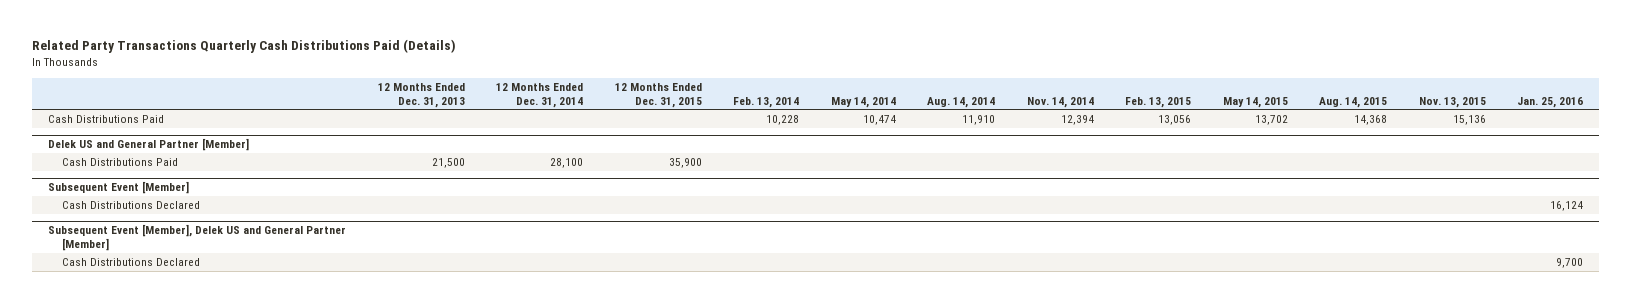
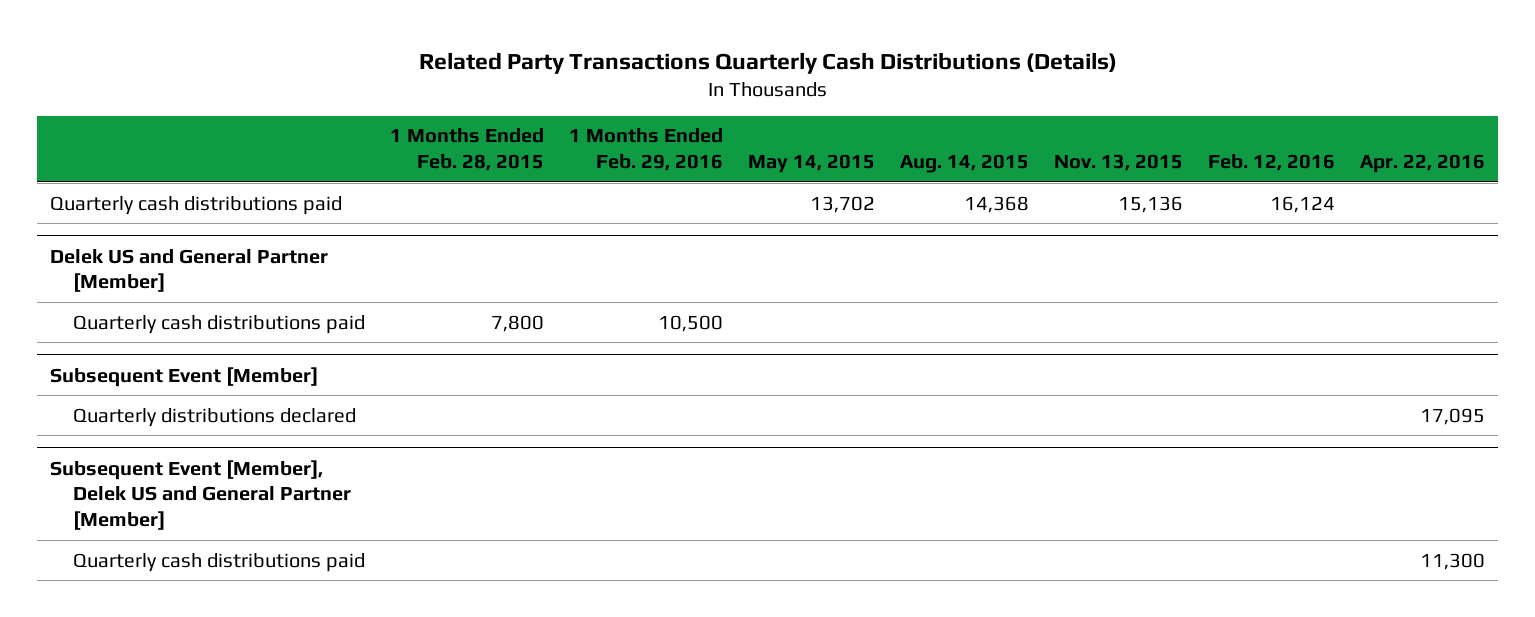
[32,39,457,54] Related Party Transactions Quarterly Cash Distributions Paid (Details) -> [418,51,1117,74] Related Party Transactions Quarterly Cash Distributions (Details)
[377,82,465,108] 12 Months Ended Dec. 31, 2013 -> none
[496,82,584,108] 12 Months Ended Dec. 31, 2014 -> none
[614,82,702,108] 12 Months Ended Dec. 31, 2015 -> none
[733,96,800,108] Feb. 13, 2014 -> none
[830,96,896,108] May 14, 2014 -> none
[927,96,996,108] Aug. 14, 2014 -> none
[1026,96,1094,108] Nov. 14, 2014 -> none
[1125,96,1192,108] Feb. 13, 2015 -> none
[1517,96,1584,108] Jan. 25, 2016 -> none
none -> [390,128,545,172] 1 Months Ended Feb. 28, 2015
none -> [569,128,724,172] 1 Months Ended Feb. 29, 2016
none -> [1208,154,1336,172] Feb. 12, 2016
none -> [1360,154,1486,174] Apr. 22, 2016
[48,114,165,123] Cash Distributions Paid -> [49,195,342,215] Quarterly cash distributions paid
[61,157,178,166] Cash Distributions Paid -> [73,314,366,334] Quarterly cash distributions paid
[61,200,200,209] Cash Distributions Declared -> [73,407,357,427] Quarterly distributions declared
[61,257,200,266] Cash Distributions Declared -> none
none -> [73,552,366,572] Quarterly cash distributions paid

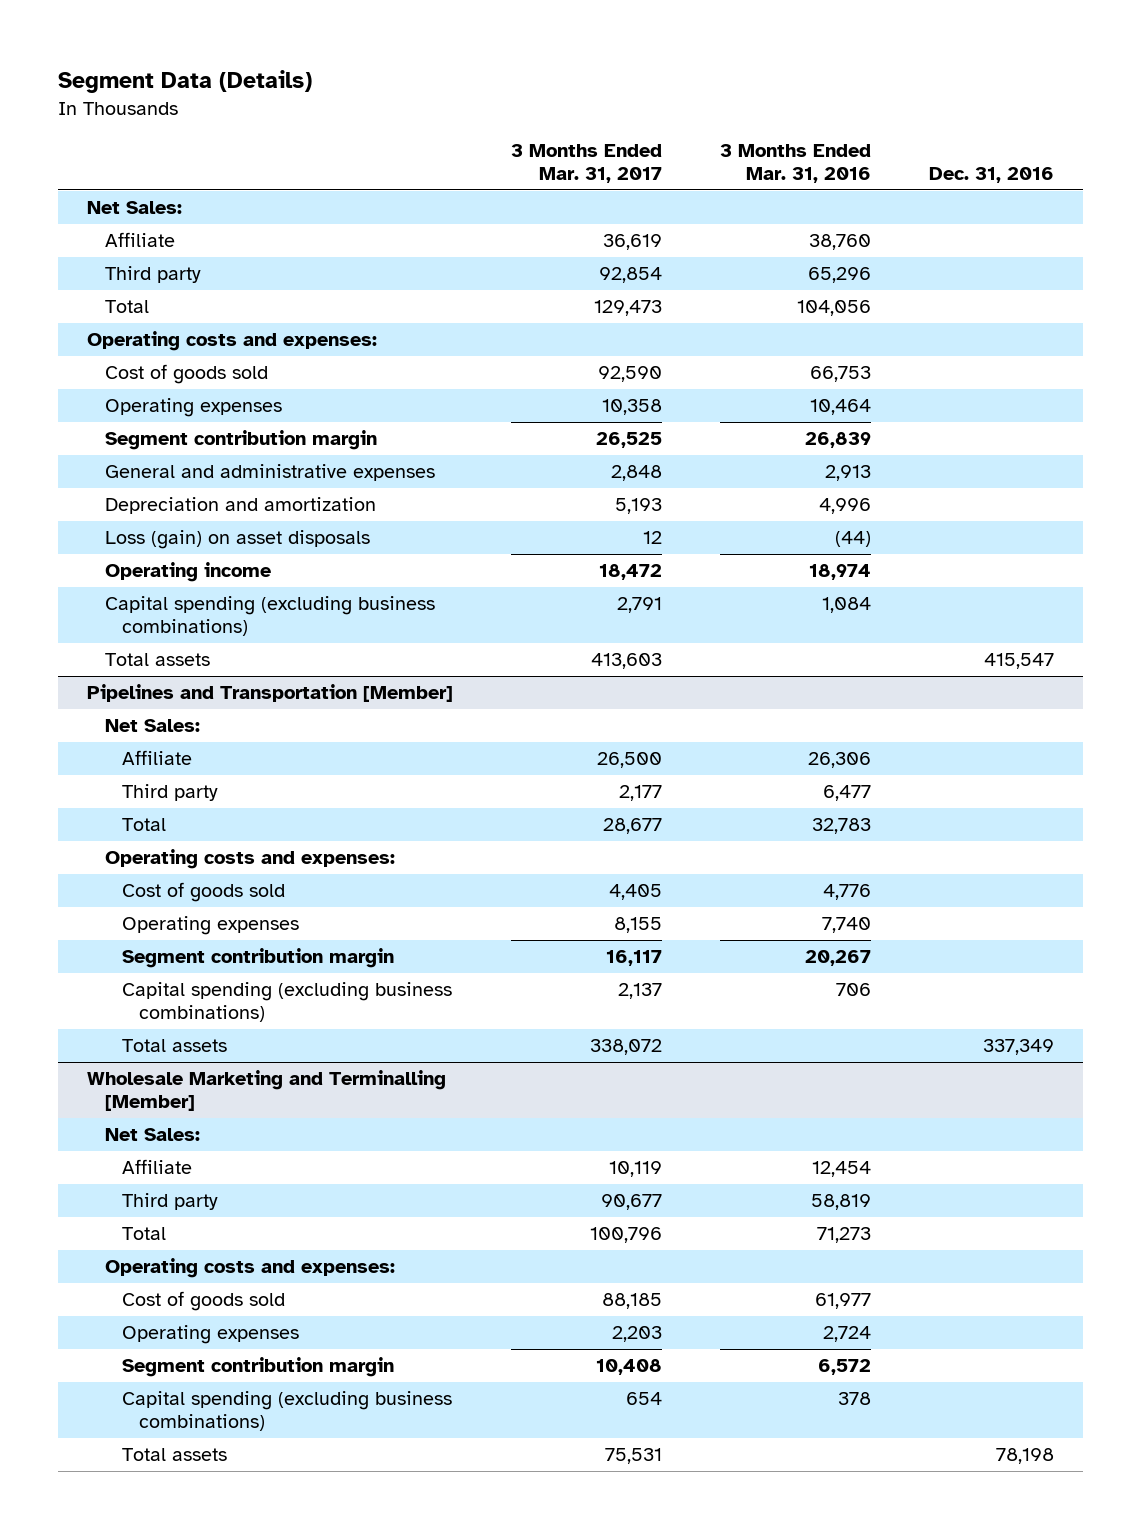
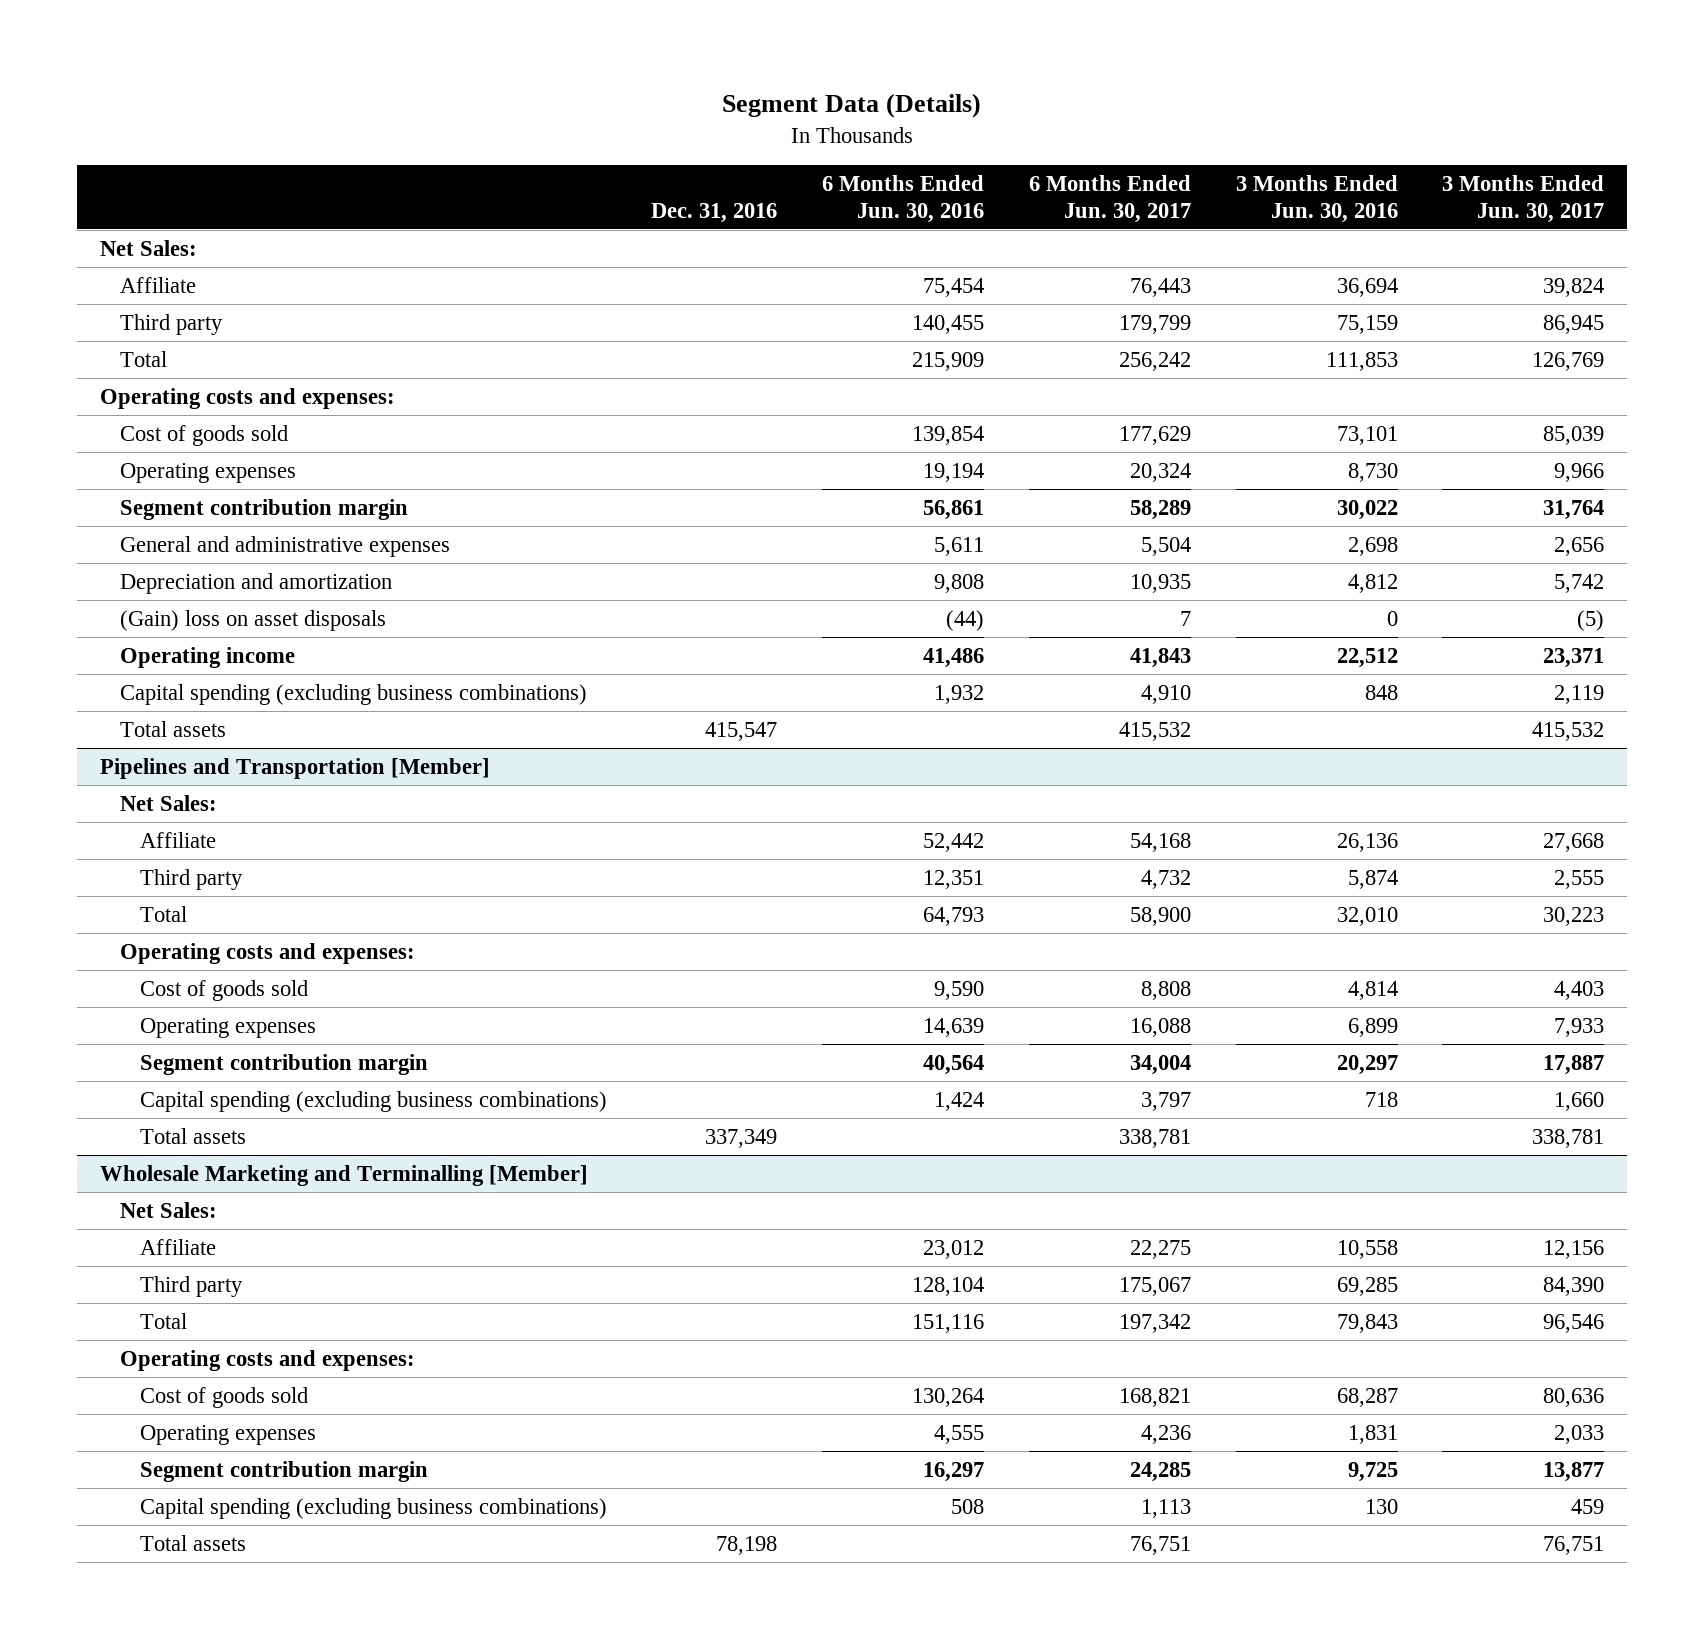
[511,143,663,184] 3 Months Ended Mar. 31, 2017 -> none
[719,143,871,184] 3 Months Ended Mar. 31, 2016 -> none
none -> [822,175,985,223] 6 Months Ended Jun. 30, 2016
none -> [1028,175,1191,223] 6 Months Ended Jun. 30, 2017
none -> [1235,175,1398,223] 3 Months Ended Jun. 30, 2016
none -> [1442,175,1605,223] 3 Months Ended Jun. 30, 2017
[104,529,370,549] Loss (gain) on asset disposals -> [119,609,386,631] (Gain) loss on asset disposals

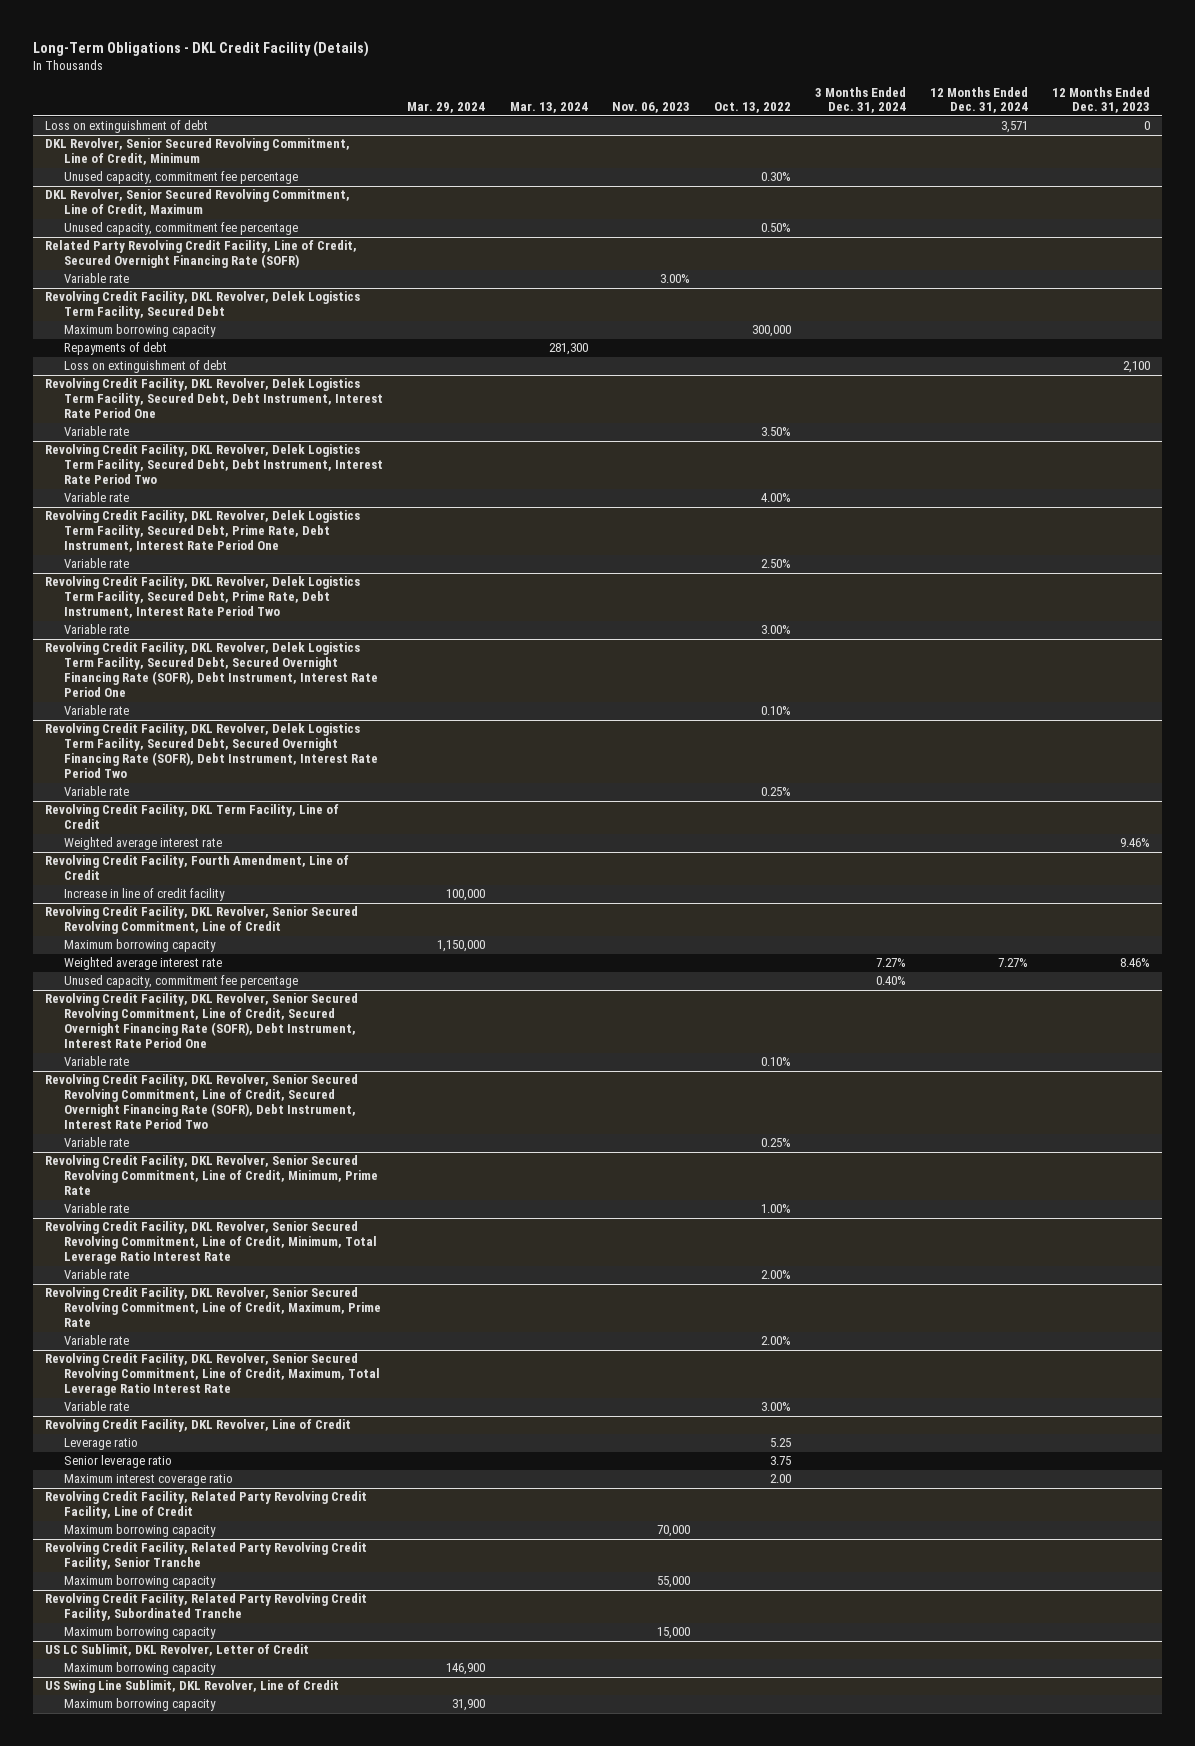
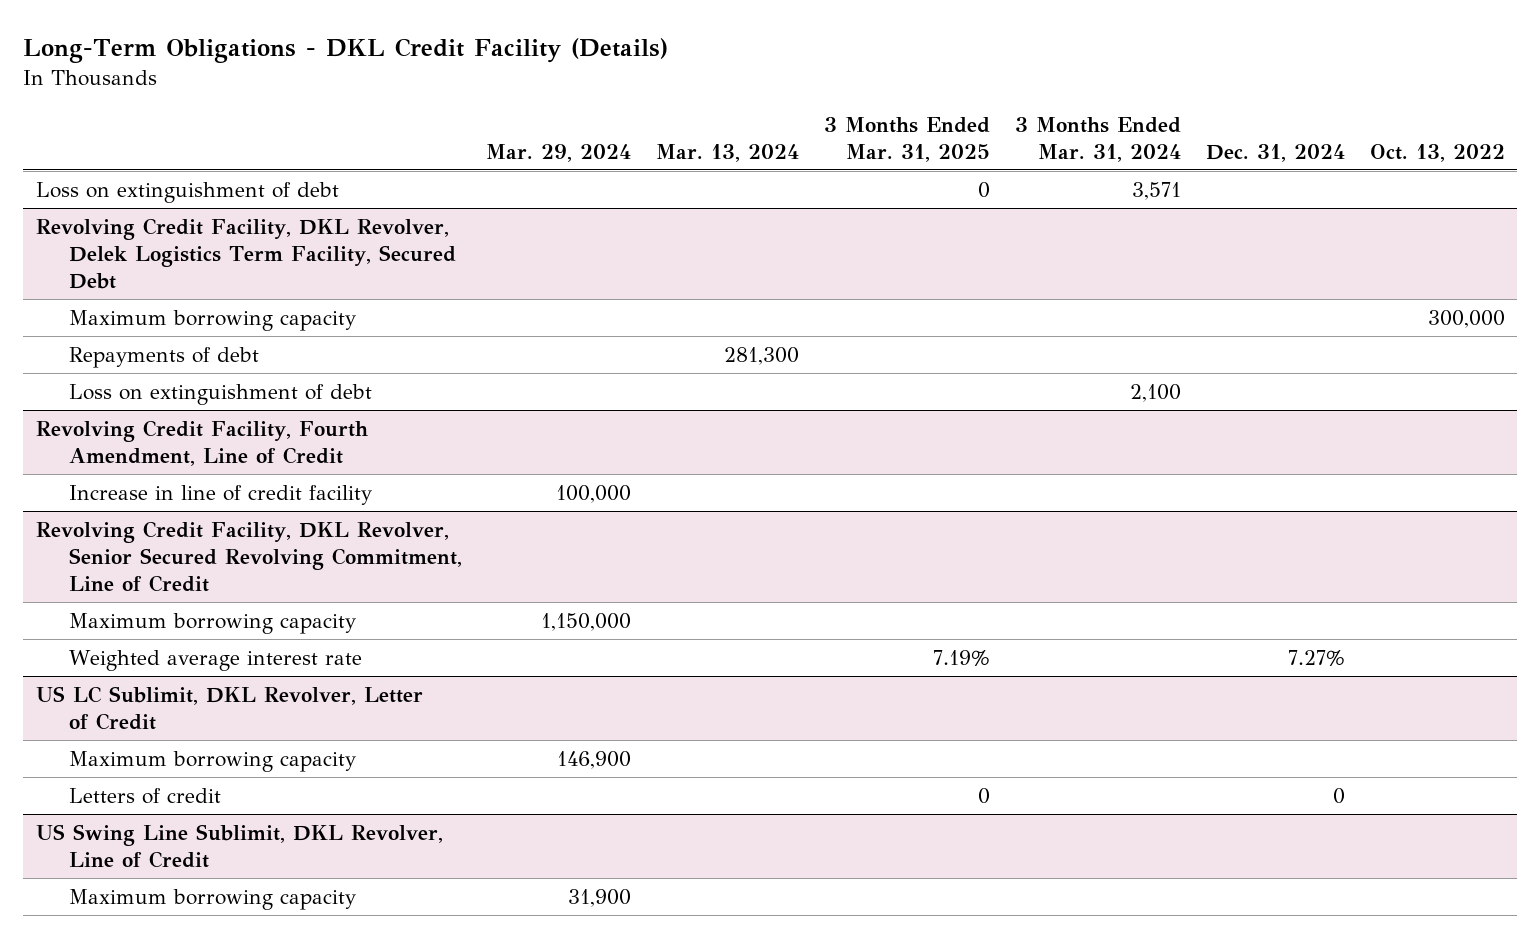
[611,102,690,114] Nov. 06, 2023 -> none
[814,86,906,114] 3 Months Ended Dec. 31, 2024 -> none
[929,86,1028,114] 12 Months Ended Dec. 31, 2024 -> none
[1052,86,1151,114] 12 Months Ended Dec. 31, 2023 -> none
none -> [824,116,991,162] 3 Months Ended Mar. 31, 2025
none -> [1014,116,1181,162] 3 Months Ended Mar. 31, 2024
none -> [1205,143,1345,162] Dec. 31, 2024
[45,138,351,166] DKL Revolver, Senior Secured Revolving Commitment, Line of Credit, Minimum -> none
[64,171,299,185] Unused capacity, commitment fee percentage -> none
[45,189,351,217] DKL Revolver, Senior Secured Revolving Commitment, Line of Credit, Maximum -> none
[64,222,299,236] Unused capacity, commitment fee percentage -> none
[45,240,358,269] Related Party Revolving Credit Facility, Line of Credit, Secured Overnight Financing Rate (SOFR) -> none
[64,273,130,284] Variable rate -> none
[45,378,384,419] Revolving Credit Facility, DKL Revolver, Delek Logistics Term Facility, Secured Debt, Debt Instrument, Interest Rate Period One -> none
[64,426,130,437] Variable rate -> none
[45,444,384,485] Revolving Credit Facility, DKL Revolver, Delek Logistics Term Facility, Secured Debt, Debt Instrument, Interest Rate Period Two -> none
[64,492,130,503] Variable rate -> none
[45,510,361,553] Revolving Credit Facility, DKL Revolver, Delek Logistics Term Facility, Secured Debt, Prime Rate, Debt Instrument, Interest Rate Period One -> none
[64,558,130,569] Variable rate -> none
[45,576,361,619] Revolving Credit Facility, DKL Revolver, Delek Logistics Term Facility, Secured Debt, Prime Rate, Debt Instrument, Interest Rate Period Two -> none
[64,624,130,635] Variable rate -> none
[45,642,379,698] Revolving Credit Facility, DKL Revolver, Delek Logistics Term Facility, Secured Debt, Secured Overnight Financing Rate (SOFR), Debt Instrument, Interest Rate Period One -> none
[64,705,130,716] Variable rate -> none
[45,723,379,779] Revolving Credit Facility, DKL Revolver, Delek Logistics Term Facility, Secured Debt, Secured Overnight Financing Rate (SOFR), Debt Instrument, Interest Rate Period Two -> none
[64,786,130,797] Variable rate -> none
[45,804,340,830] Revolving Credit Facility, DKL Term Facility, Line of Credit -> none
[64,837,223,851] Weighted average interest rate -> none
[64,975,299,989] Unused capacity, commitment fee percentage -> none
[45,993,359,1049] Revolving Credit Facility, DKL Revolver, Senior Secured Revolving Commitment, Line of Credit, Secured Overnight Financing Rate (SOFR), Debt Instrument, Interest Rate Period One -> none
[64,1056,130,1067] Variable rate -> none
[45,1074,359,1130] Revolving Credit Facility, DKL Revolver, Senior Secured Revolving Commitment, Line of Credit, Secured Overnight Financing Rate (SOFR), Debt Instrument, Interest Rate Period Two -> none
[64,1137,130,1148] Variable rate -> none
[45,1155,379,1196] Revolving Credit Facility, DKL Revolver, Senior Secured Revolving Commitment, Line of Credit, Minimum, Prime Rate -> none
[64,1203,130,1214] Variable rate -> none
[45,1221,378,1265] Revolving Credit Facility, DKL Revolver, Senior Secured Revolving Commitment, Line of Credit, Minimum, Total Leverage Ratio Interest Rate -> none
[64,1269,130,1280] Variable rate -> none
[45,1287,382,1328] Revolving Credit Facility, DKL Revolver, Senior Secured Revolving Commitment, Line of Credit, Maximum, Prime Rate -> none
[64,1335,130,1346] Variable rate -> none
[45,1353,381,1397] Revolving Credit Facility, DKL Revolver, Senior Secured Revolving Commitment, Line of Credit, Maximum, Total Leverage Ratio Interest Rate -> none
[64,1401,130,1412] Variable rate -> none
[45,1419,352,1433] Revolving Credit Facility, DKL Revolver, Line of Credit -> none
[64,1438,139,1451] Leverage ratio -> none
[64,1455,173,1469] Senior leverage ratio -> none
[64,1474,234,1487] Maximum interest coverage ratio -> none
[45,1491,368,1520] Revolving Credit Facility, Related Party Revolving Credit Facility, Line of Credit -> none
[64,1524,217,1538] Maximum borrowing capacity -> none
[45,1542,368,1571] Revolving Credit Facility, Related Party Revolving Credit Facility, Senior Tranche -> none
[64,1575,217,1589] Maximum borrowing capacity -> none
[45,1593,368,1622] Revolving Credit Facility, Related Party Revolving Credit Facility, Subordinated Tranche -> none
[64,1626,217,1640] Maximum borrowing capacity -> none
none -> [68,787,221,804] Letters of credit

